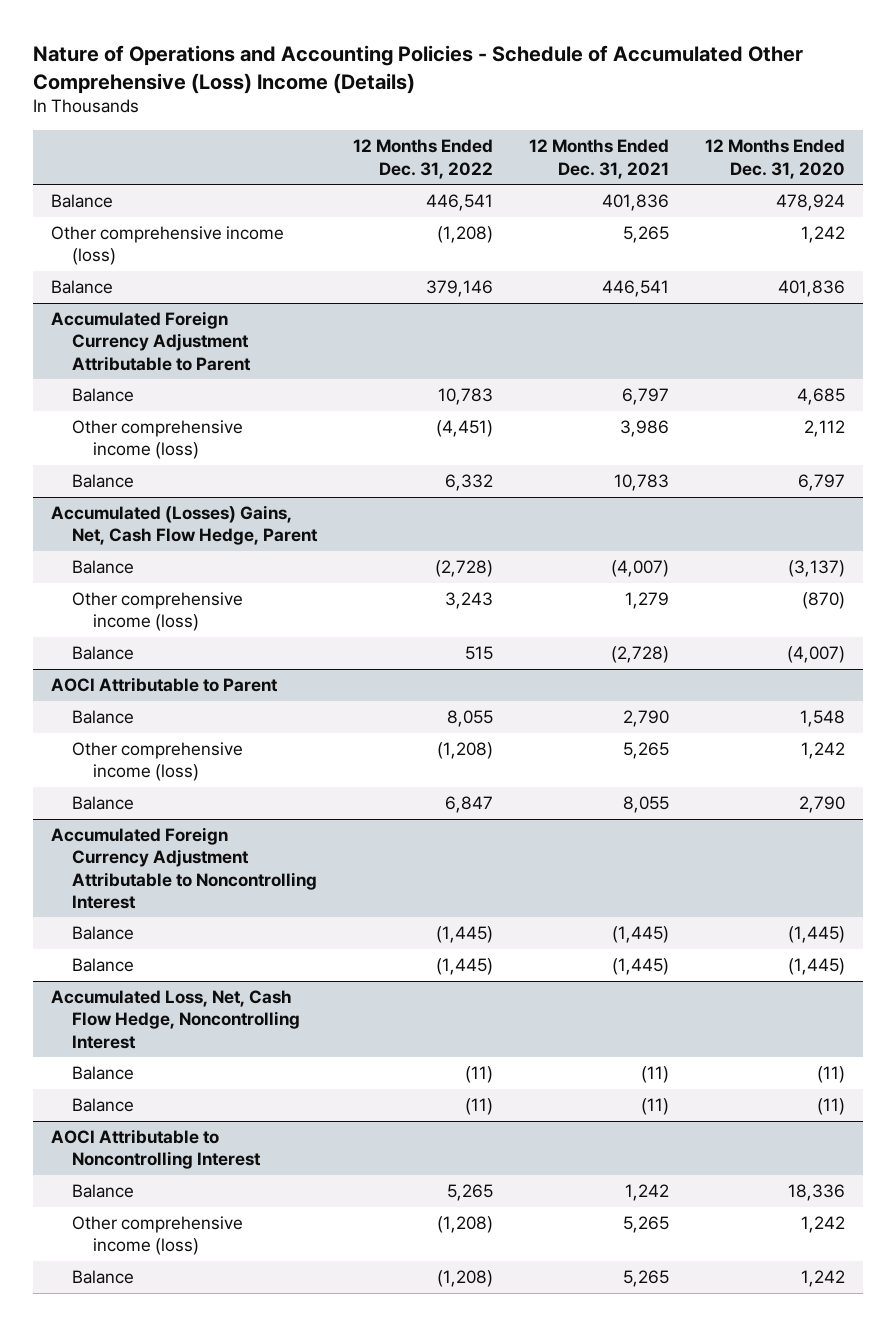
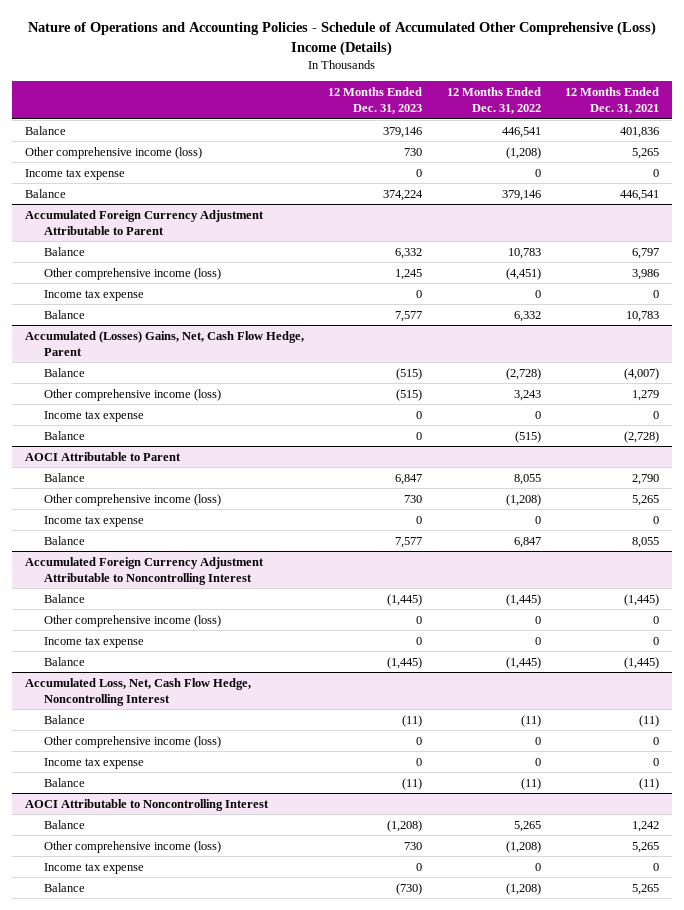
[705,139,846,179] 12 Months Ended Dec. 31, 2020 -> none
none -> [328,86,423,115] 12 Months Ended Dec. 31, 2023
none -> [24,168,125,180] Income tax expense
none -> [43,289,144,301] Income tax expense
none -> [43,410,144,422] Income tax expense
[465,646,494,661] 515 -> [514,430,541,443] (515)
none -> [43,515,144,527] Income tax expense
none -> [43,614,221,627] Other comprehensive income (loss)
none -> [43,636,144,648] Income tax expense
none -> [43,735,221,748] Other comprehensive income (loss)
none -> [43,757,144,769] Income tax expense
none -> [43,862,144,874] Income tax expense

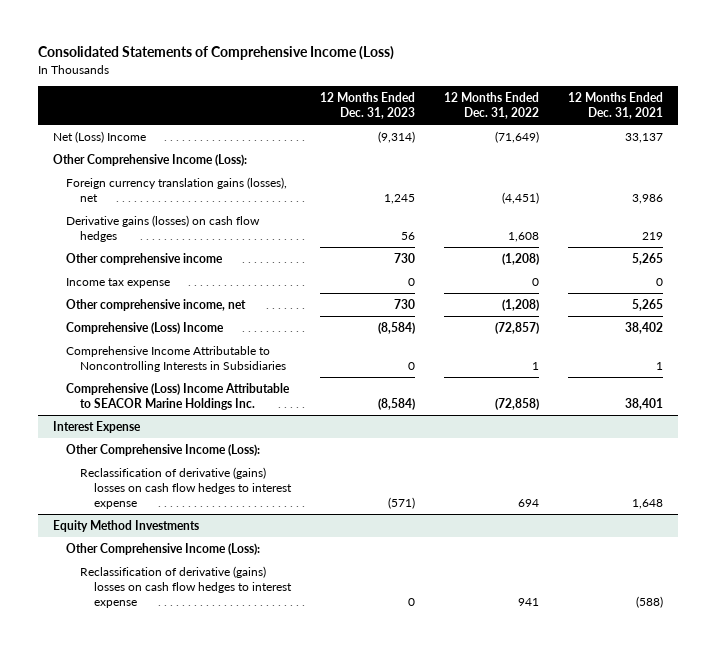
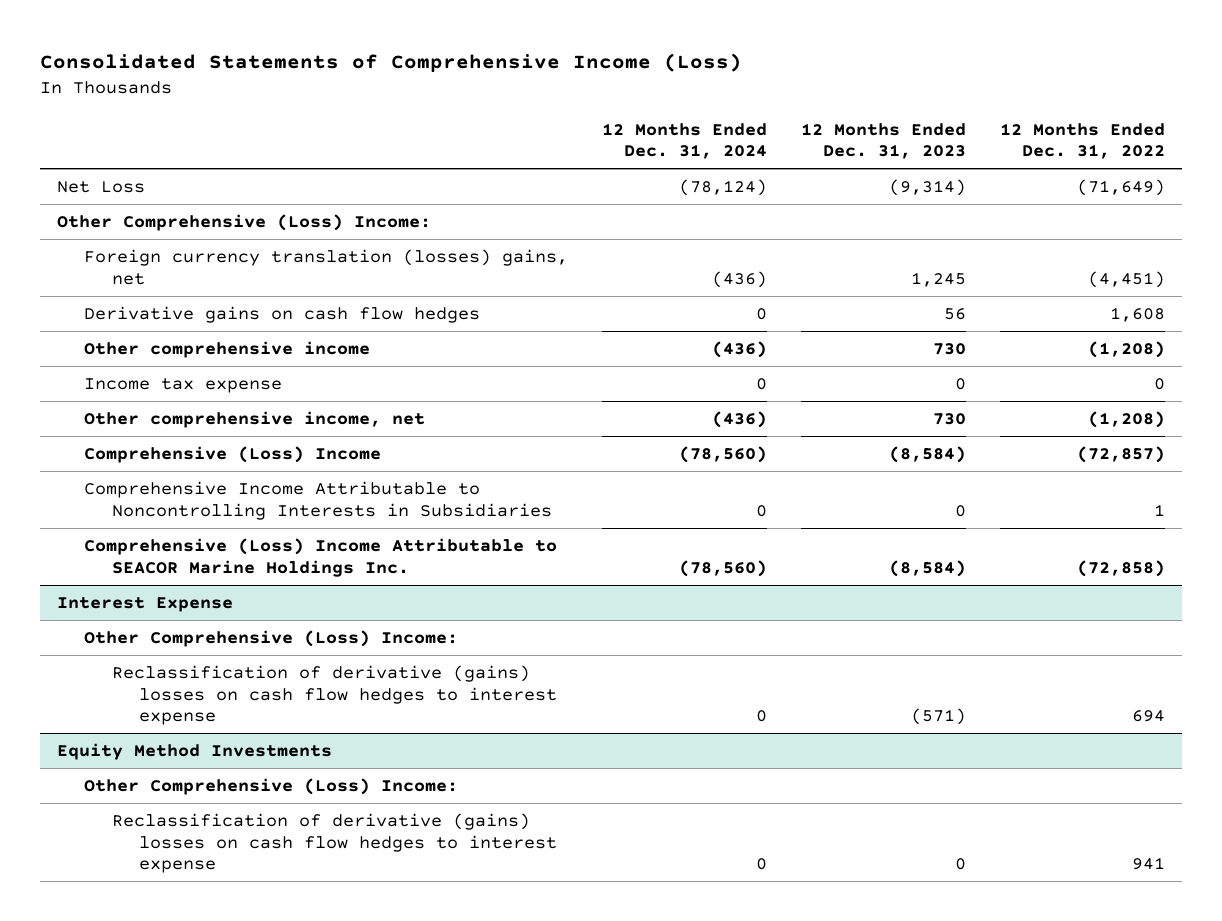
[568,92,664,119] 12 Months Ended Dec. 31, 2021 -> none
none -> [602,122,768,160] 12 Months Ended Dec. 31, 2024
[52,131,146,144] Net (Loss) Income -> [56,180,145,193] Net Loss
[52,154,247,167] Other Comprehensive Income (Loss): -> [56,213,431,231] Other Comprehensive (Loss) Income:
[66,177,288,202] Foreign currency translation gains (losses), net -> [84,248,569,285] Foreign currency translation (losses) gains, net
[66,215,261,242] Derivative gains (losses) on cash flow hedges -> [84,305,481,323] Derivative gains on cash flow hedges
[66,444,261,457] Other Comprehensive Income (Loss): -> [84,629,459,647] Other Comprehensive (Loss) Income:
[66,543,261,556] Other Comprehensive Income (Loss): -> [84,777,459,795] Other Comprehensive (Loss) Income:

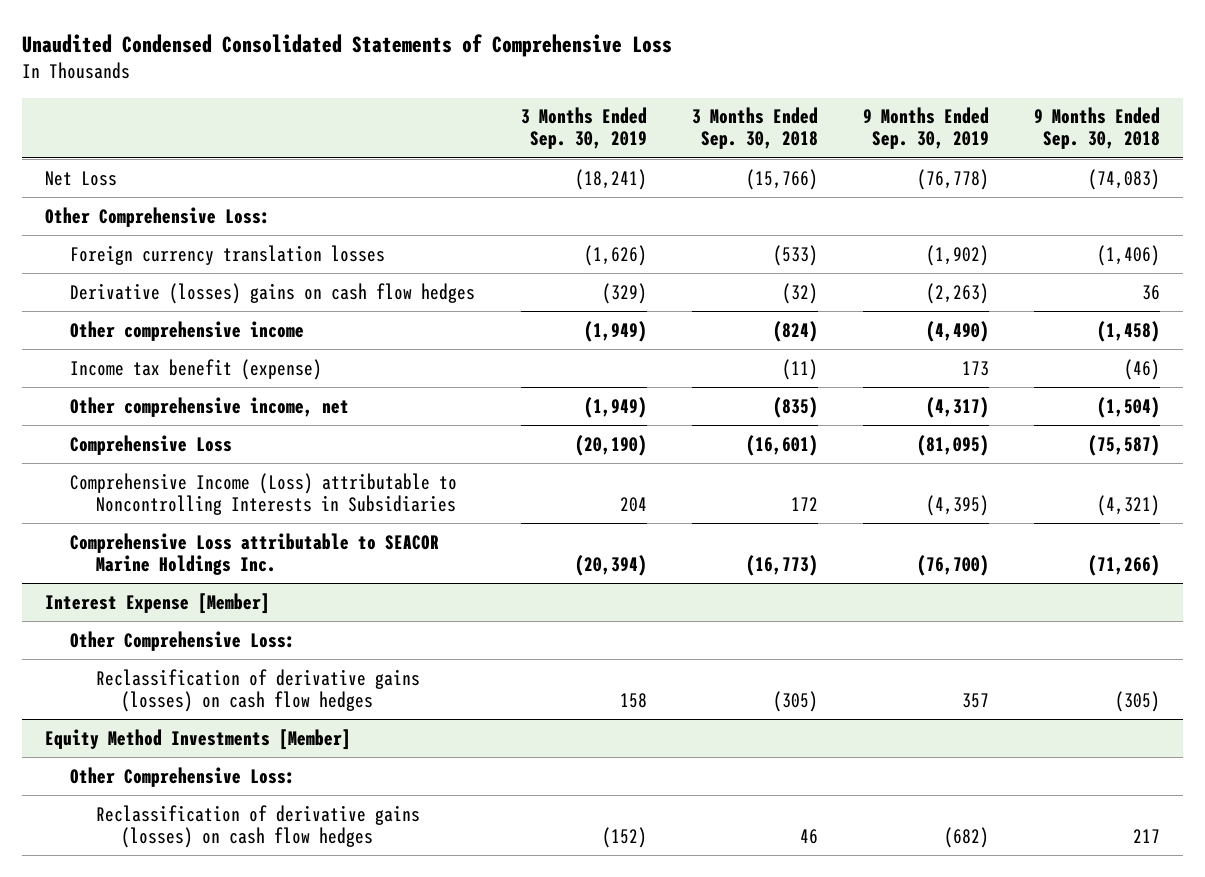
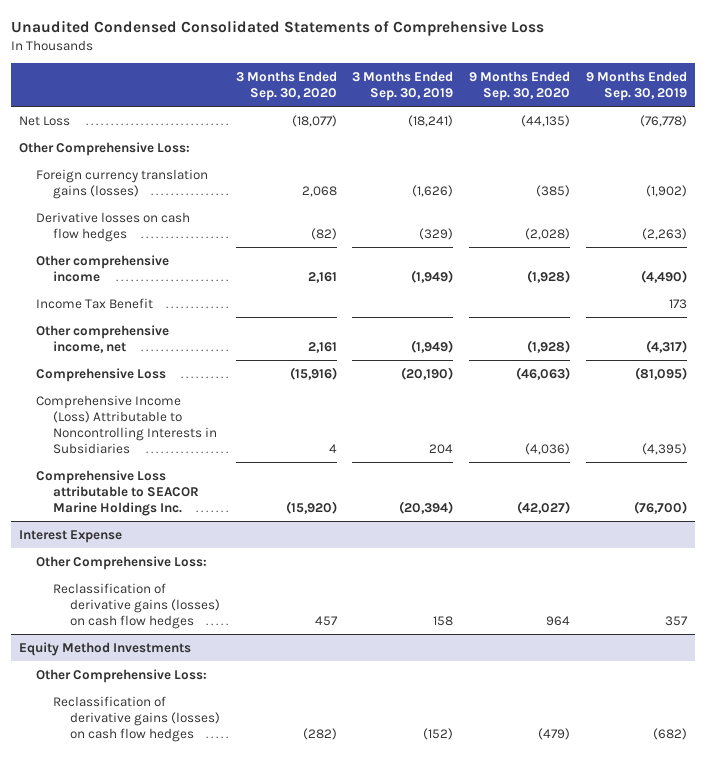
[691,107,818,150] 3 Months Ended Sep. 30, 2018 -> none
[1034,107,1161,150] 9 Months Ended Sep. 30, 2018 -> none
none -> [235,70,337,102] 3 Months Ended Sep. 30, 2020
none -> [469,70,571,102] 9 Months Ended Sep. 30, 2020
[70,244,386,265] Foreign currency translation losses -> [36,168,209,199] Foreign currency translation gains (losses)
[70,282,476,304] Derivative (losses) gains on cash flow hedges -> [36,211,191,242] Derivative losses on cash flow hedges
[70,358,323,380] Income tax benefit (expense) -> [36,297,154,309] Income Tax Benefit
[70,472,458,515] Comprehensive Income (Loss) attributable to Noncontrolling Interests in Subsidiaries -> [36,394,218,455] Comprehensive Income (Loss) Attributable to Noncontrolling Interests in Subsidiaries
[45,592,271,614] Interest Expense [Member] -> [19,529,123,543] Interest Expense
[45,728,352,750] Equity Method Investments [Member] -> [19,641,192,656] Equity Method Investments

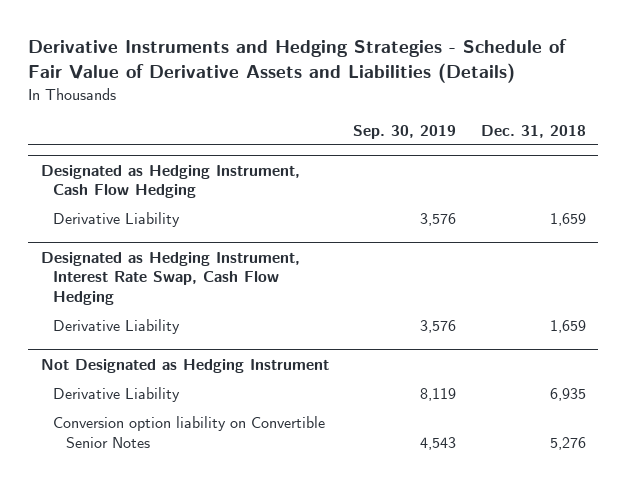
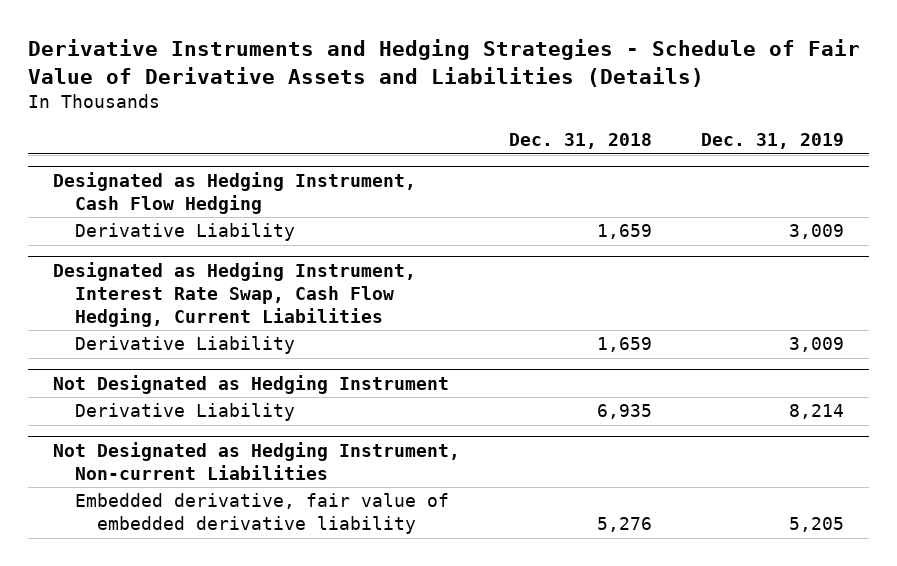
[353,124,457,139] Sep. 30, 2019 -> none
none -> [701,133,845,150] Dec. 31, 2019
[40,251,300,305] Designated as Hedging Instrument, Interest Rate Swap, Cash Flow Hedging -> [53,261,417,327] Designated as Hedging Instrument, Interest Rate Swap, Cash Flow Hedging, Current Liabilities
none -> [53,441,461,480] Not Designated as Hedging Instrument, Non-current Liabilities
[53,416,326,448] Conversion option liability on Convertible Senior Notes -> [75,493,450,535] Embedded derivative, fair value of embedded derivative liability

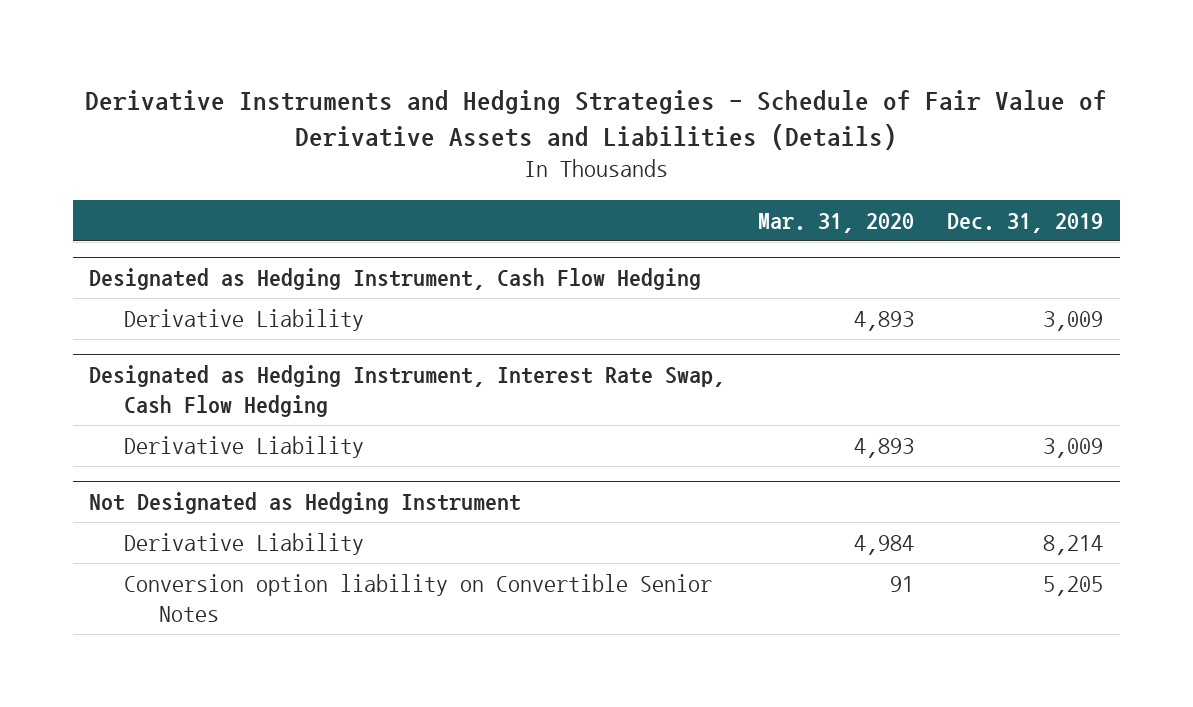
[509,133,653,150] Dec. 31, 2018 -> none
none -> [758,212,915,233] Mar. 31, 2020
[53,261,417,327] Designated as Hedging Instrument, Interest Rate Swap, Cash Flow Hedging, Current Liabilities -> [89,365,726,418] Designated as Hedging Instrument, Interest Rate Swap, Cash Flow Hedging
[53,441,461,480] Not Designated as Hedging Instrument, Non-current Liabilities -> none
[75,493,450,535] Embedded derivative, fair value of embedded derivative liability -> [124,573,713,623] Conversion option liability on Convertible Senior Notes

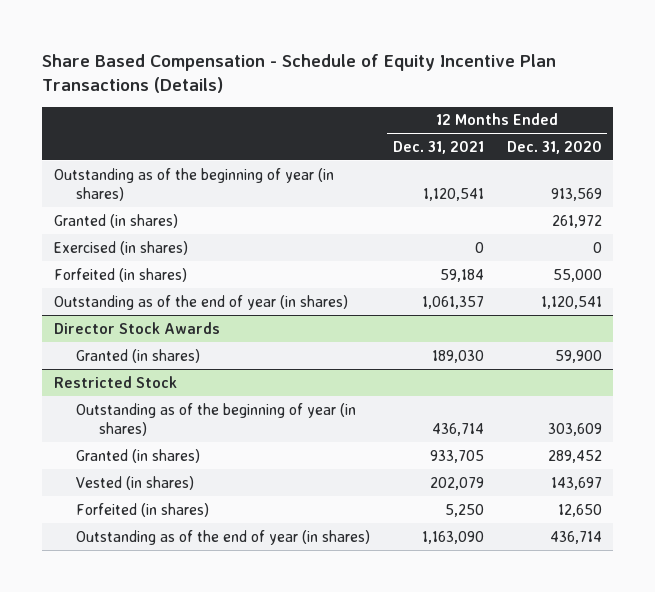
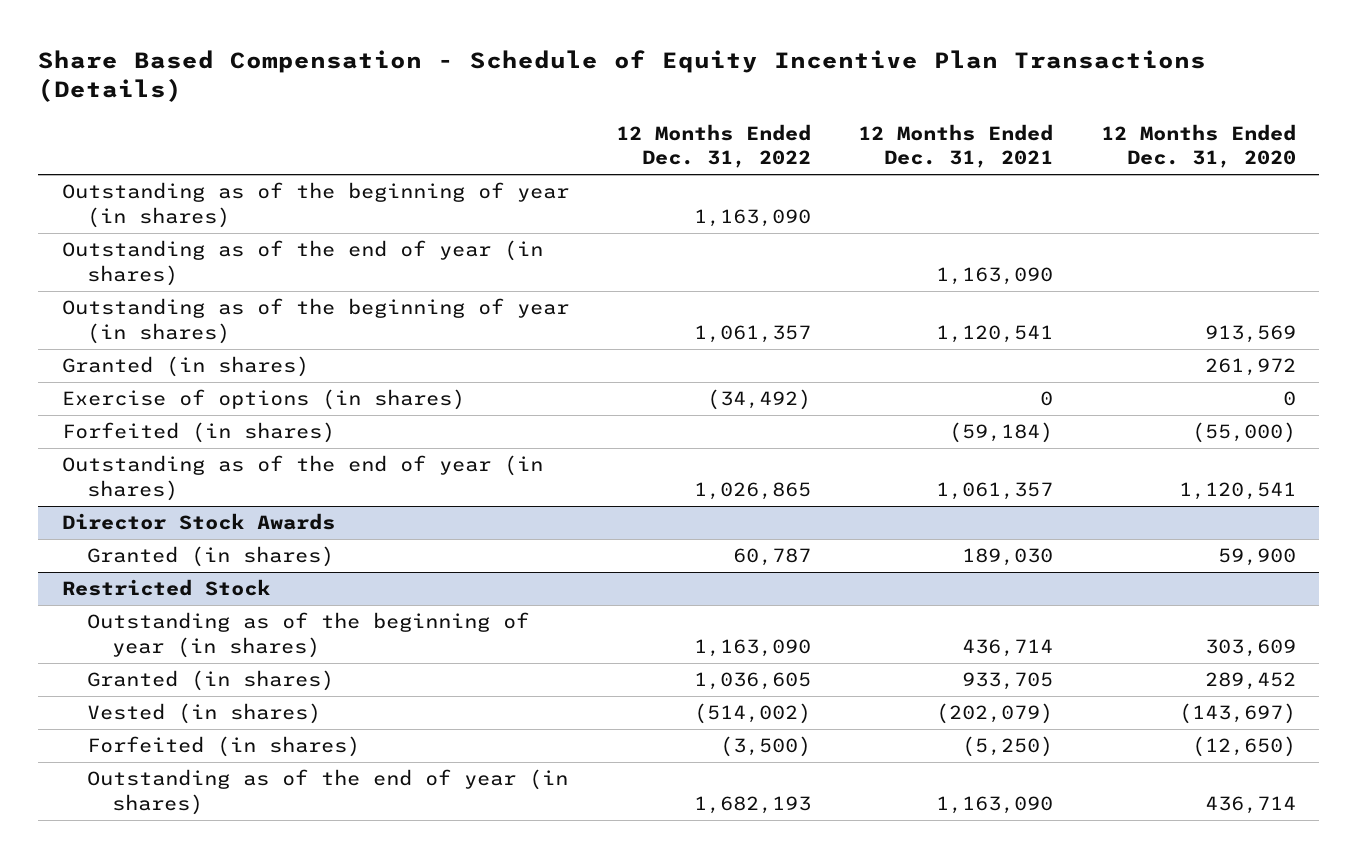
none -> [616,123,812,169] 12 Months Ended Dec. 31, 2022
none -> [61,182,569,228] Outstanding as of the beginning of year (in shares)
none -> [61,240,543,286] Outstanding as of the end of year (in shares)
[53,240,188,255] Exercised (in shares) -> [61,389,465,411] Exercise of options (in shares)
[439,268,484,282] 59,184 -> [949,422,1054,444] (59,184)
[552,268,602,282] 55,000 -> [1191,422,1296,444] (55,000)
[429,476,484,490] 202,079 -> [936,703,1054,725] (202,079)
[550,476,602,490] 143,697 -> [1178,703,1296,725] (143,697)
[444,503,484,517] 5,250 -> [962,736,1054,758] (5,250)
[557,503,602,517] 12,650 -> [1191,736,1296,758] (12,650)

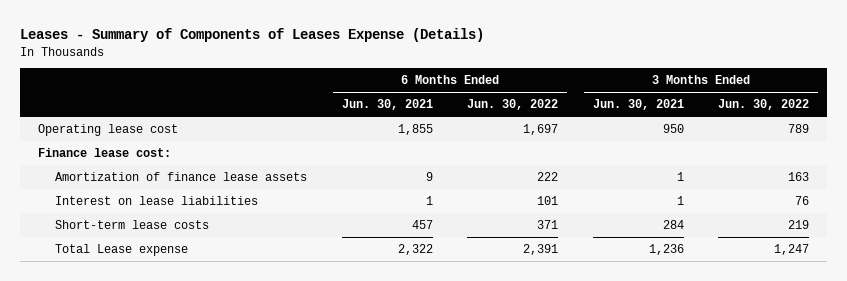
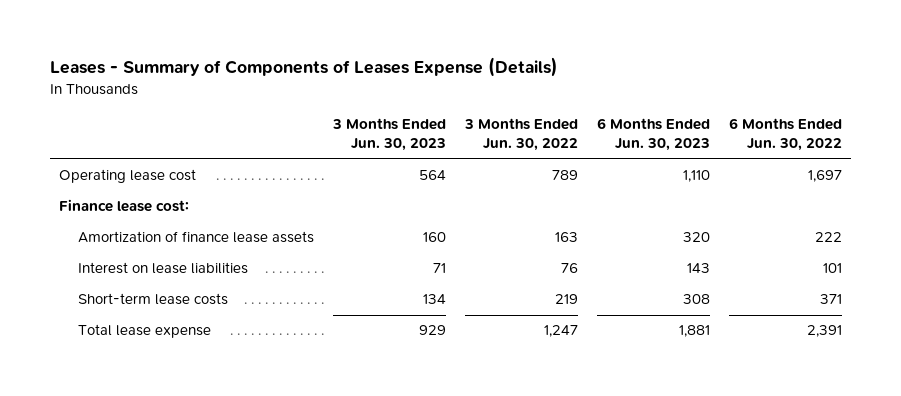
[341,99,433,111] Jun. 30, 2021 -> none
[592,99,684,111] Jun. 30, 2021 -> none
none -> [332,118,447,152] 3 Months Ended Jun. 30, 2023
none -> [596,118,710,152] 6 Months Ended Jun. 30, 2023
[55,244,189,257] Total Lease expense -> [78,324,212,339] Total lease expense

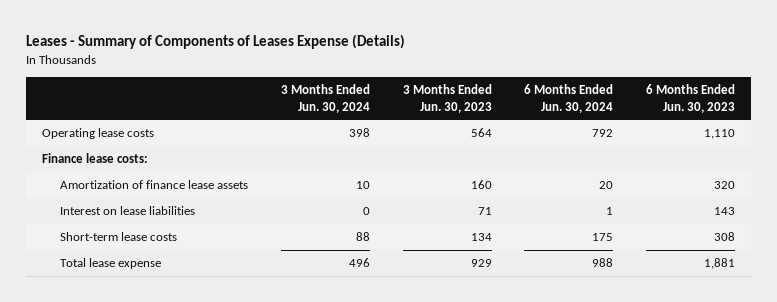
[464,118,579,152] 3 Months Ended Jun. 30, 2022 -> none
[728,118,842,152] 6 Months Ended Jun. 30, 2022 -> none
none -> [280,84,370,113] 3 Months Ended Jun. 30, 2024
none -> [524,84,614,113] 6 Months Ended Jun. 30, 2024
[59,169,197,184] Operating lease cost -> [42,128,155,140] Operating lease costs
[59,199,190,213] Finance lease cost: -> [42,153,149,164] Finance lease costs:

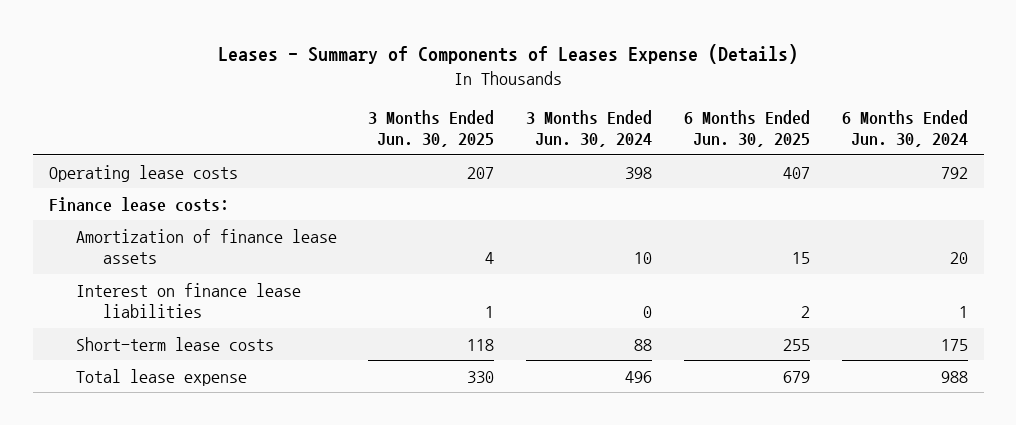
[402,84,492,113] 3 Months Ended Jun. 30, 2023 -> none
[645,84,735,113] 6 Months Ended Jun. 30, 2023 -> none
none -> [368,109,495,148] 3 Months Ended Jun. 30, 2025
none -> [683,109,810,148] 6 Months Ended Jun. 30, 2025
[60,206,196,216] Interest on lease liabilities -> [75,282,301,319] Interest on finance lease liabilities

